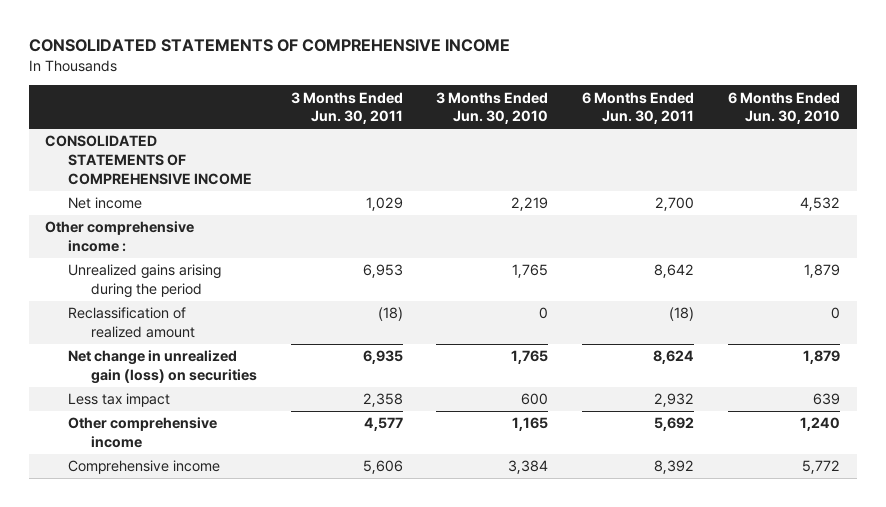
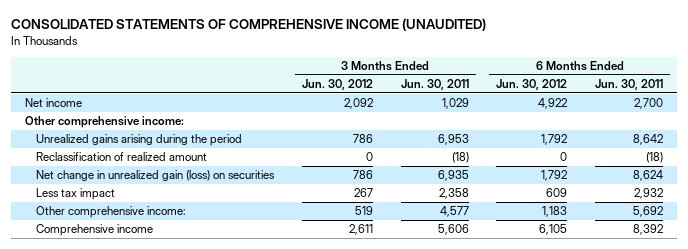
[28,39,510,53] CONSOLIDATED STATEMENTS OF COMPREHENSIVE INCOME -> [11,18,487,32] CONSOLIDATED STATEMENTS OF COMPREHENSIVE INCOME (UNAUDITED)
[436,91,549,125] 3 Months Ended Jun. 30, 2010 -> none
[728,91,841,125] 6 Months Ended Jun. 30, 2010 -> none
none -> [301,79,373,91] Jun. 30, 2012
none -> [496,79,568,91] Jun. 30, 2012
[45,135,253,186] CONSOLIDATED STATEMENTS OF COMPREHENSIVE INCOME -> none
[45,221,195,253] Other comprehensive income : -> [25,116,185,129] Other comprehensive income:
[68,417,218,449] Other comprehensive income -> [36,206,187,219] Other comprehensive income:

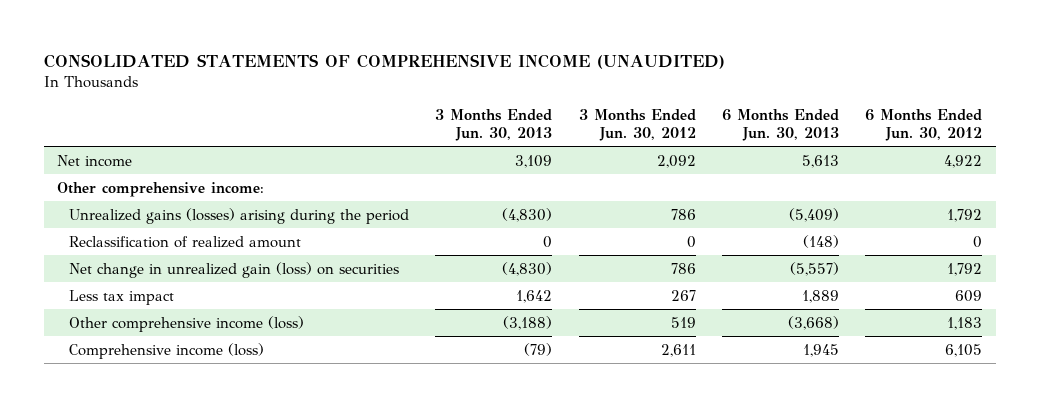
[400,79,469,91] Jun. 30, 2011 -> none
[594,79,663,91] Jun. 30, 2011 -> none
none -> [435,109,553,141] 3 Months Ended Jun. 30, 2013
none -> [722,109,840,141] 6 Months Ended Jun. 30, 2013
[36,134,243,147] Unrealized gains arising during the period -> [69,207,410,224] Unrealized gains (losses) arising during the period
[36,206,187,219] Other comprehensive income: -> [69,315,305,332] Other comprehensive income (loss)
[36,224,154,237] Comprehensive income -> [69,342,265,359] Comprehensive income (loss)

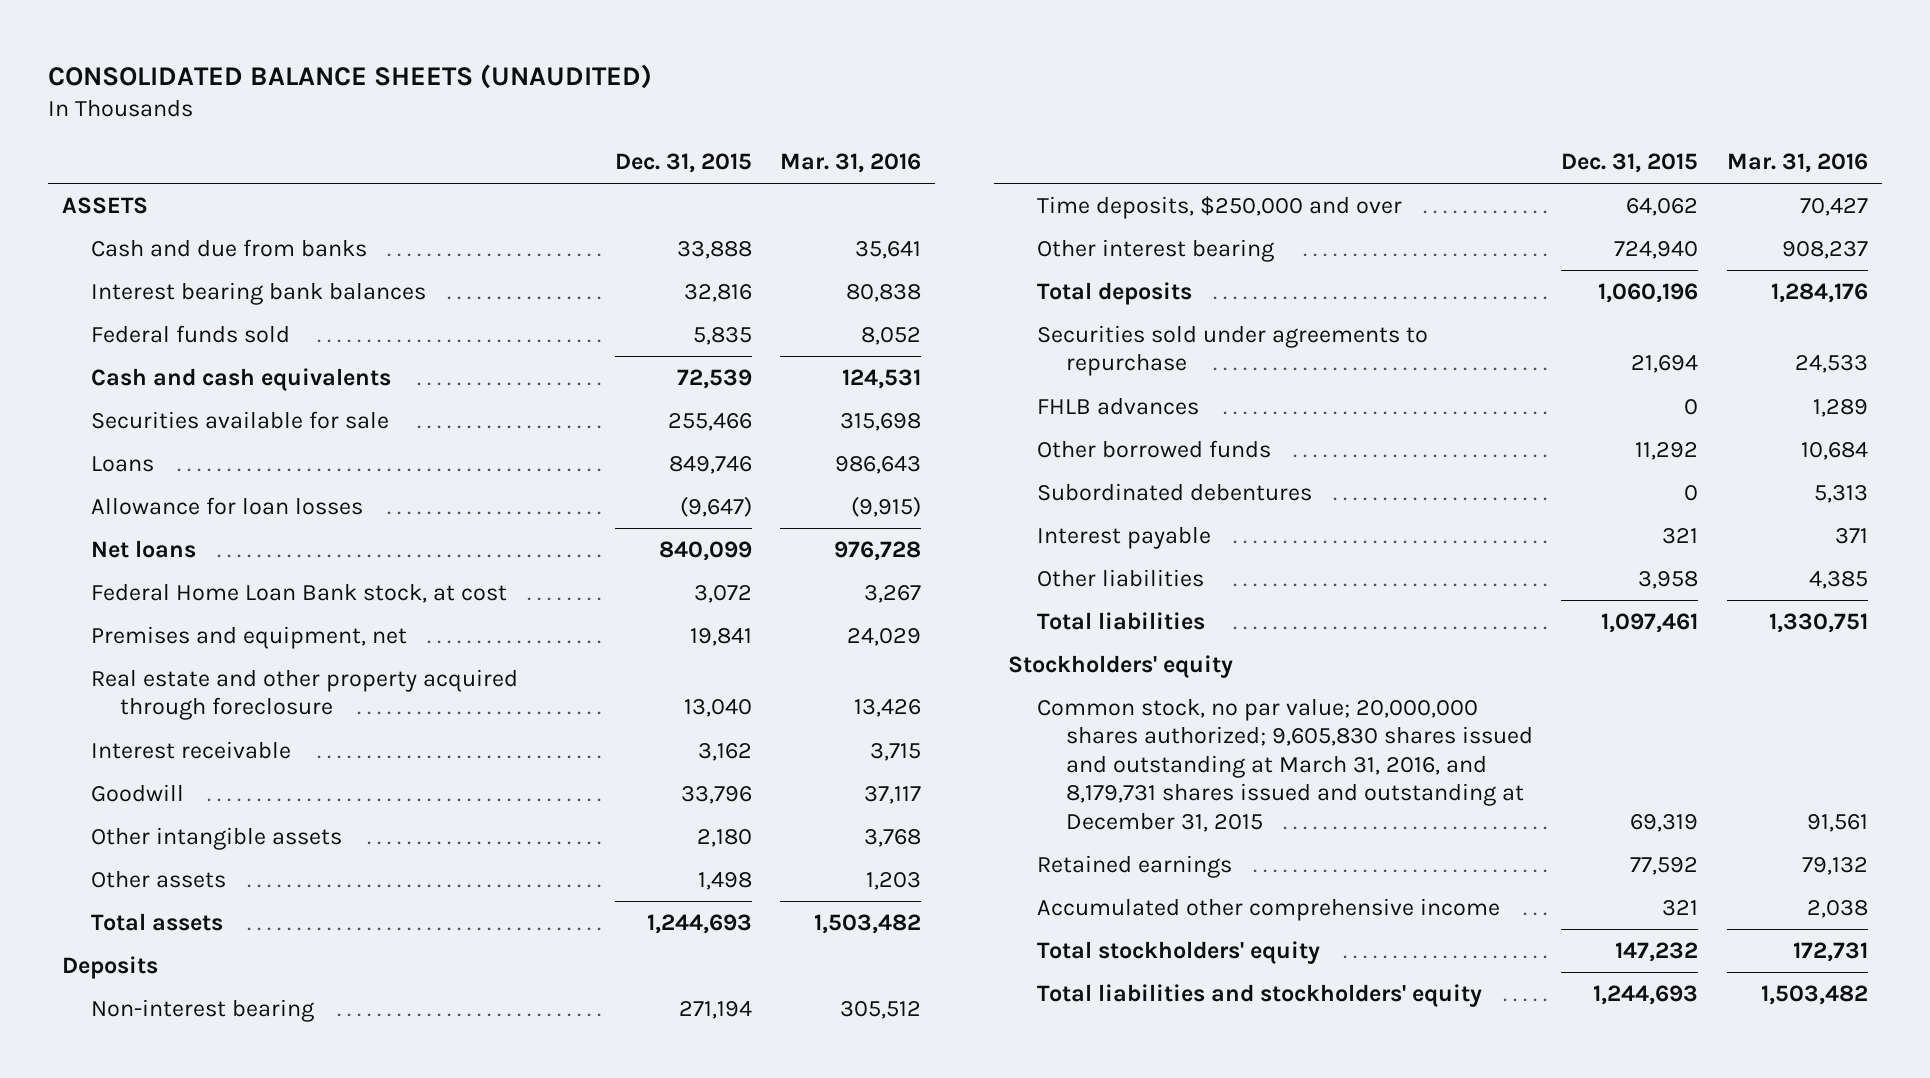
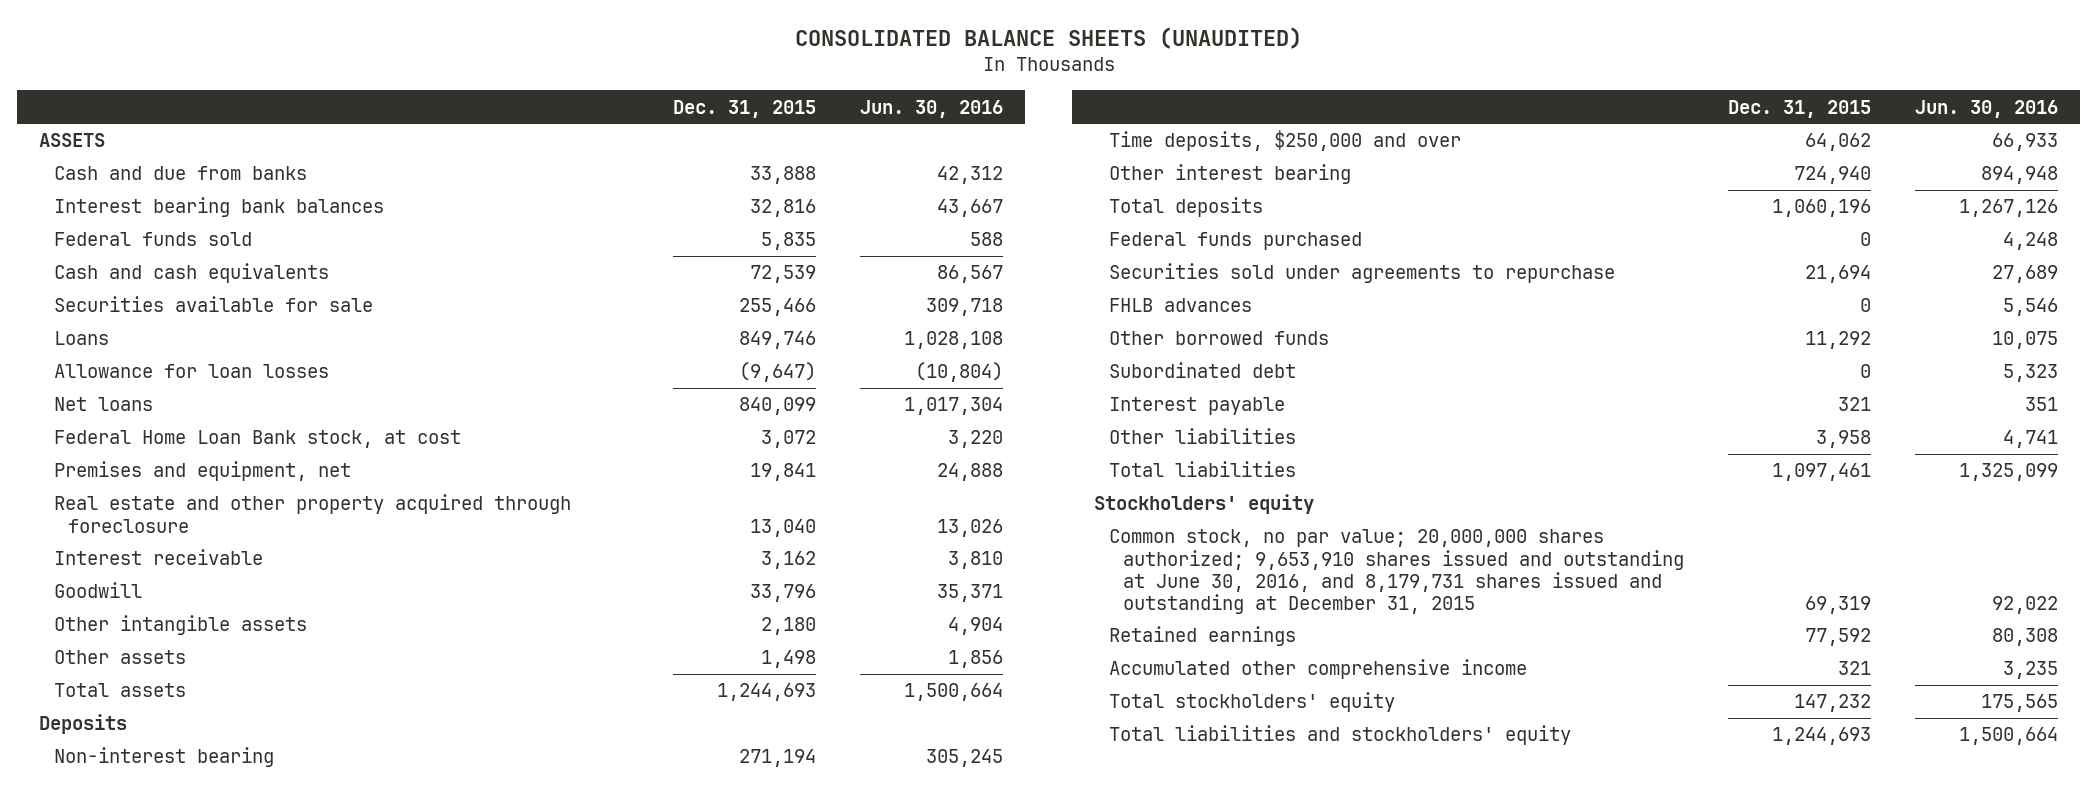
[780,153,922,174] Mar. 31, 2016 -> none
none -> [860,99,1004,118] Jun. 30, 2016
none -> [1108,232,1362,251] Federal funds purchased
[1037,482,1313,501] Subordinated debentures -> [1108,362,1296,379] Subordinated debt
[1037,697,1534,832] Common stock, no par value; 20,000,000 shares authorized; 9,605,830 shares issued and outstanding at March 31, 2016, and 8,179,731 shares issued and outstanding at December 31, 2015 -> [1108,529,1685,614] Common stock, no par value; 20,000,000 shares authorized; 9,653,910 shares issued and outstanding at June 30, 2016, and 8,179,731 shares issued and outstanding at December 31, 2015

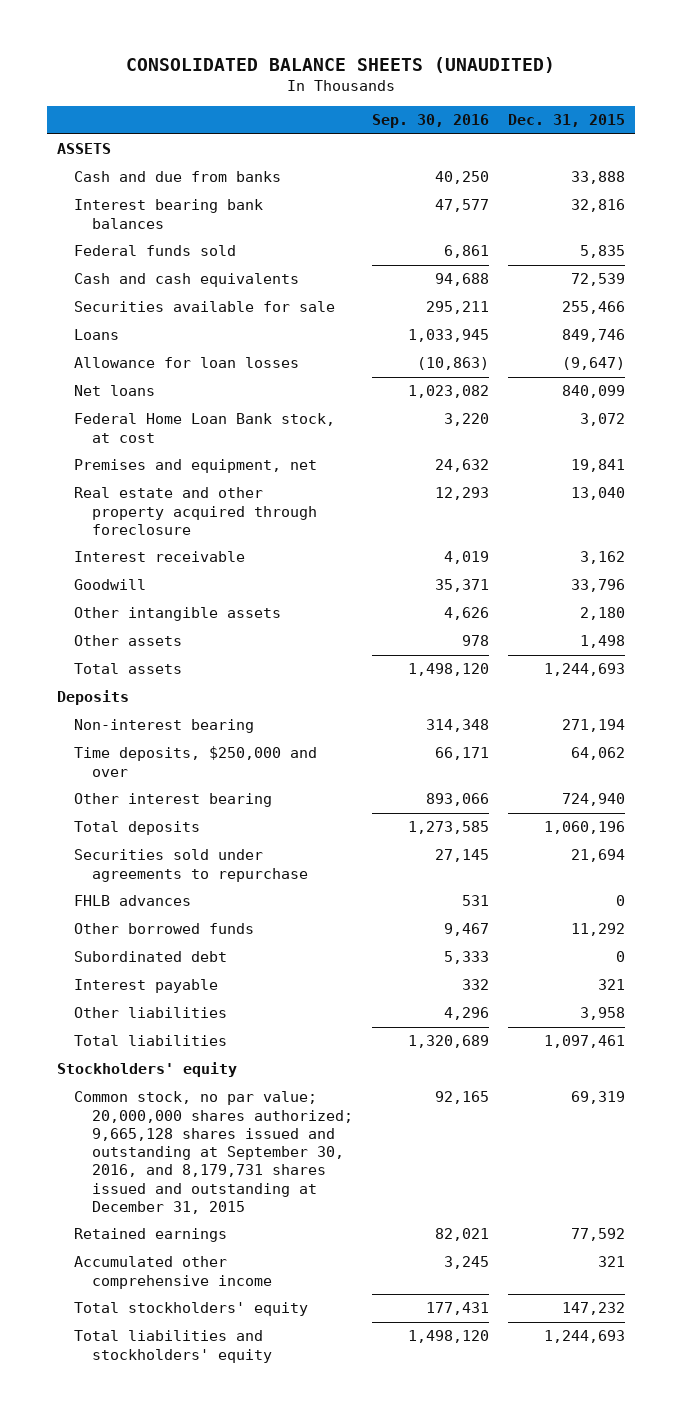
[860,99,1004,118] Jun. 30, 2016 -> none
none -> [371,114,489,129] Sep. 30, 2016
[1108,232,1362,251] Federal funds purchased -> none
[1108,529,1685,614] Common stock, no par value; 20,000,000 shares authorized; 9,653,910 shares issued and outstanding at June 30, 2016, and 8,179,731 shares issued and outstanding at December 31, 2015 -> [74,1091,353,1214] Common stock, no par value; 20,000,000 shares authorized; 9,665,128 shares issued and outstanding at September 30, 2016, and 8,179,731 shares issued and outstanding at December 31, 2015

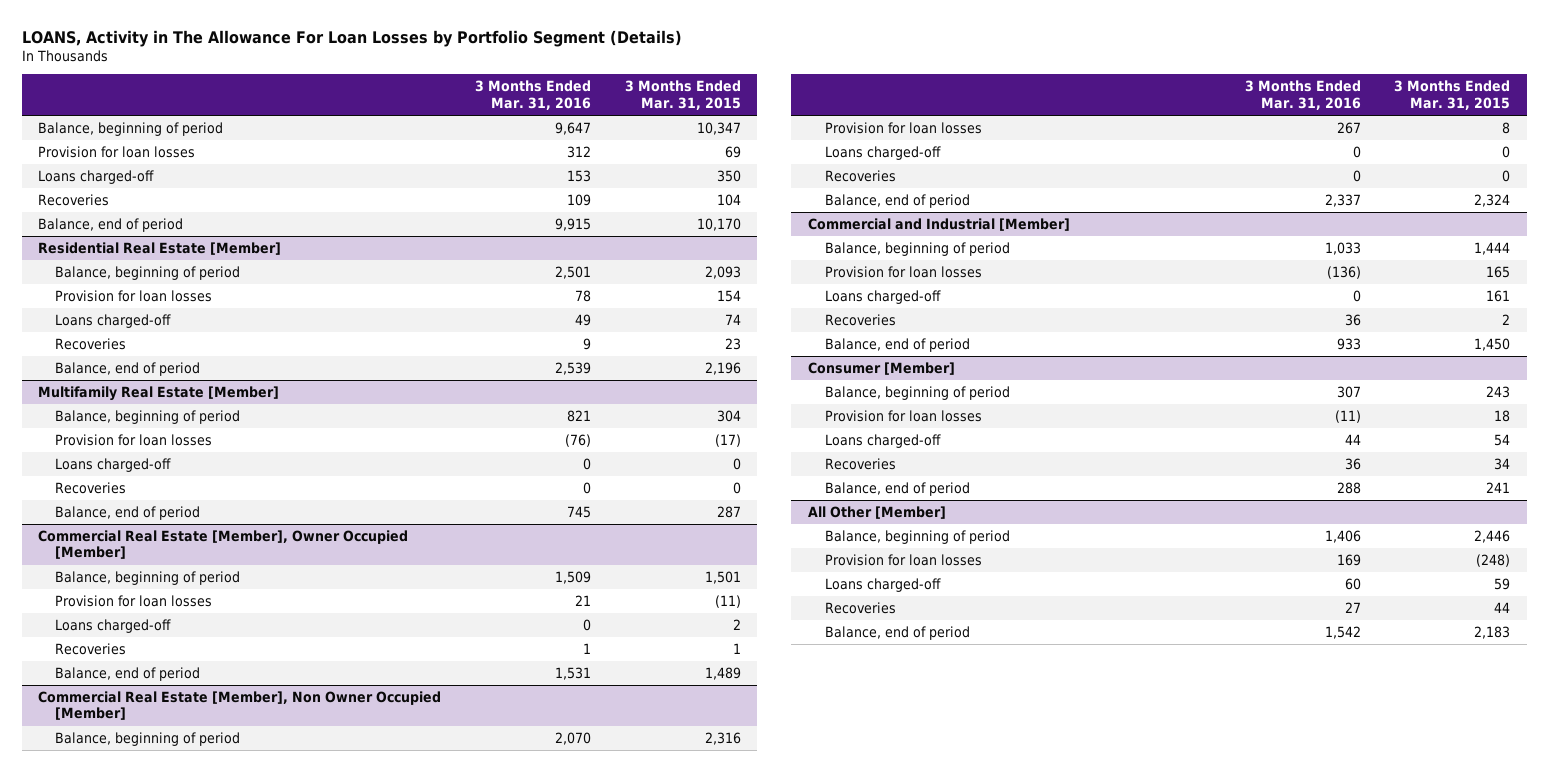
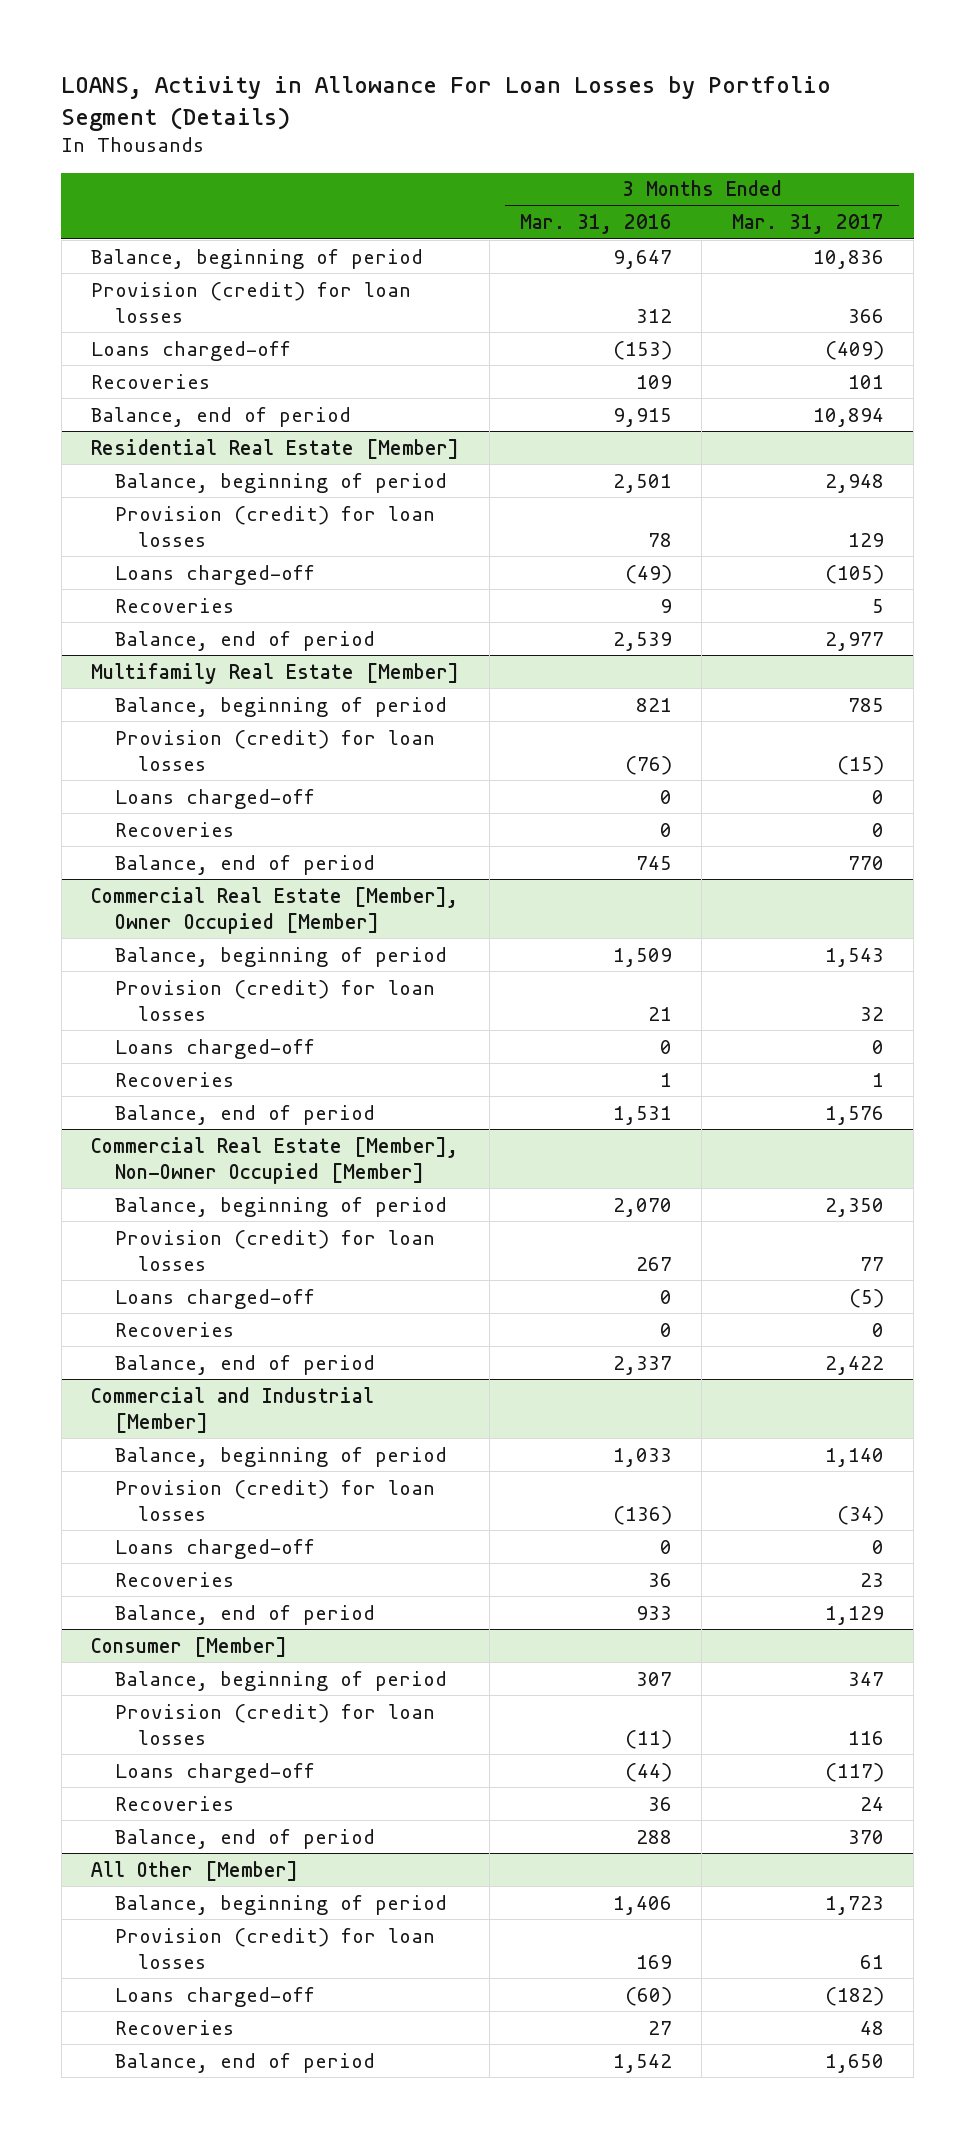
[21,29,682,47] LOANS, Activity in The Allowance For Loan Losses by Portfolio Segment (Details) -> [61,76,832,131] LOANS, Activity in Allowance For Loan Losses by Portfolio Segment (Details)
[624,80,741,110] 3 Months Ended Mar. 31, 2015 -> none
none -> [731,214,884,235] Mar. 31, 2017
[38,146,196,159] Provision for loan losses -> [91,281,412,323] Provision (credit) for loan losses
[566,170,591,183] 153 -> [612,340,672,360] (153)
[55,290,213,303] Provision for loan losses -> [114,505,435,547] Provision (credit) for loan losses
[574,314,591,327] 49 -> [624,564,672,584] (49)
[55,434,213,447] Provision for loan losses -> [114,729,435,771] Provision (credit) for loan losses
[55,595,213,608] Provision for loan losses -> [114,979,435,1021] Provision (credit) for loan losses
[38,691,442,721] Commercial Real Estate [Member], Non Owner Occupied [Member] -> [91,1136,459,1184] Commercial Real Estate [Member], Non-Owner Occupied [Member]
[824,122,982,135] Provision for loan losses -> [114,1229,435,1271] Provision (credit) for loan losses
[824,266,982,279] Provision for loan losses -> [114,1479,435,1521] Provision (credit) for loan losses
[824,410,982,423] Provision for loan losses -> [114,1703,435,1745] Provision (credit) for loan losses
[1344,434,1361,446] 44 -> [624,1762,672,1782] (44)
[824,554,982,567] Provision for loan losses -> [114,1927,435,1969] Provision (credit) for loan losses
[1344,578,1361,591] 60 -> [624,1986,672,2006] (60)

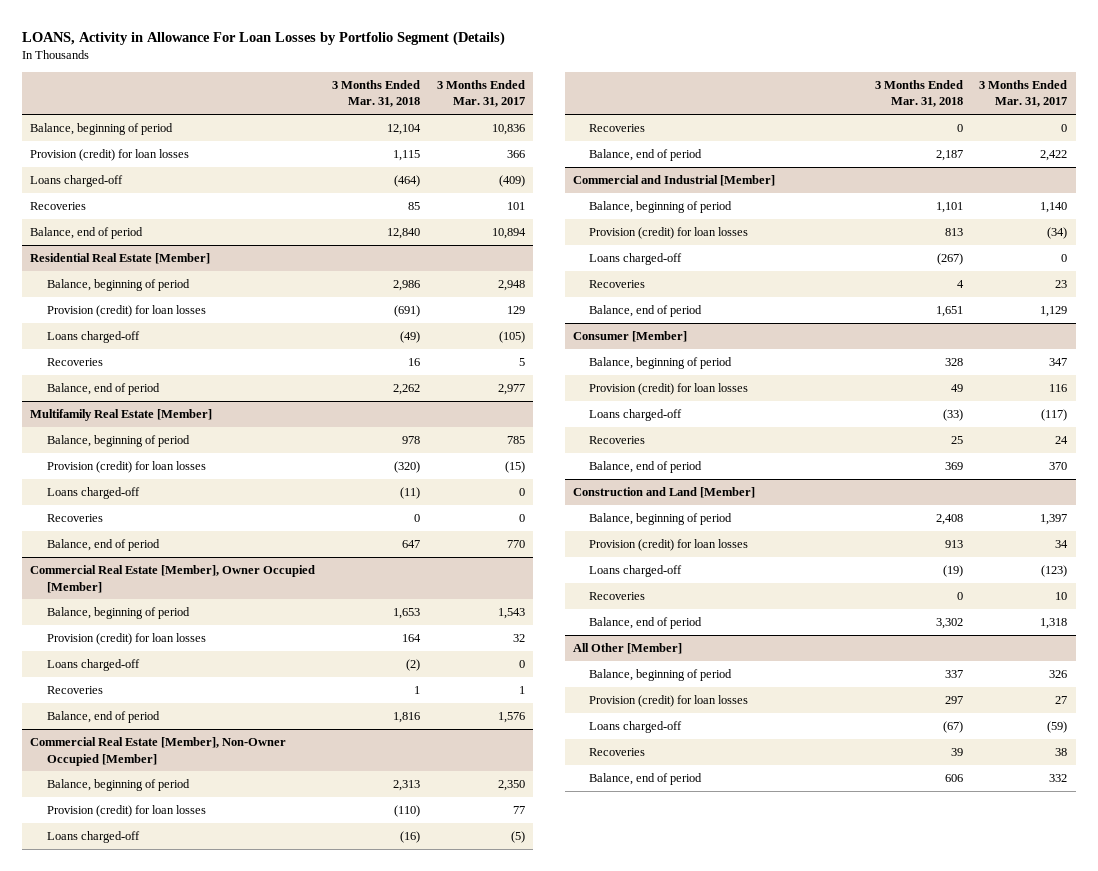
[519,214,672,235] Mar. 31, 2016 -> none
none -> [331,79,420,108] 3 Months Ended Mar. 31, 2018
none -> [572,487,755,499] Construction and Land [Member]
none -> [589,513,733,526] Balance, beginning of period
none -> [589,539,749,552] Provision (credit) for loan losses
none -> [589,565,683,578] Loans charged-off
none -> [589,592,646,601] Recoveries
none -> [589,617,703,630] Balance, end of period
[824,1895,884,1915] 1,723 -> [1049,670,1068,679] 326
[859,1954,884,1969] 61 -> [1055,696,1068,705] 27
[824,1986,884,2006] (182) -> [1047,721,1068,734] (59)
[859,2020,884,2035] 48 -> [1055,748,1068,757] 38
[824,2053,884,2073] 1,650 -> [1049,774,1068,783] 332

